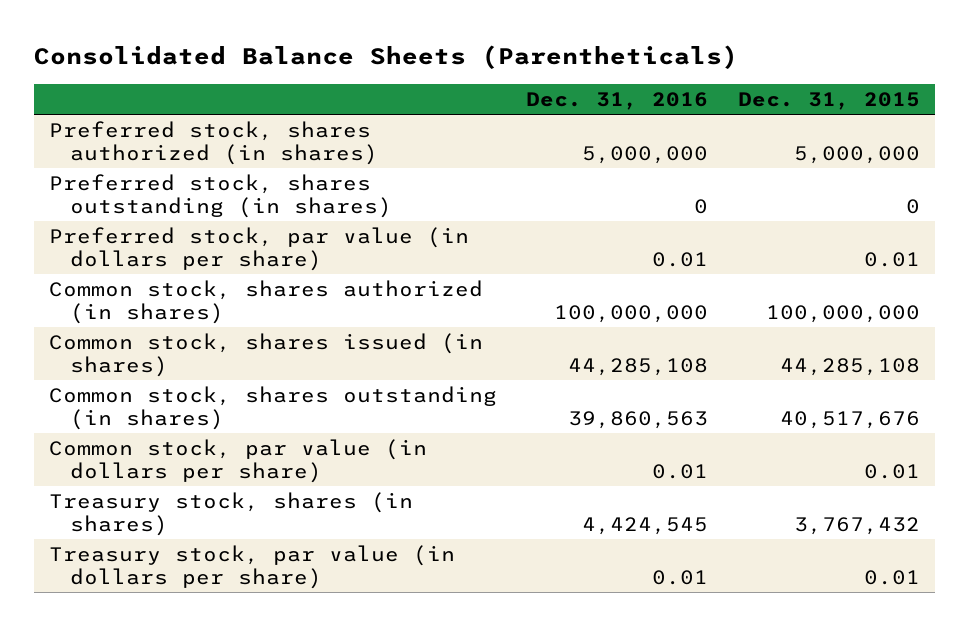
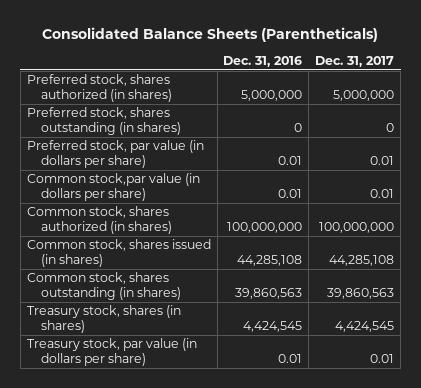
[737,92,920,111] Dec. 31, 2015 -> none
none -> [315,56,395,68] Dec. 31, 2017
none -> [26,173,200,201] Common stock,par value (in dollars per share)
[48,438,427,483] Common stock, par value (in dollars per share) -> none

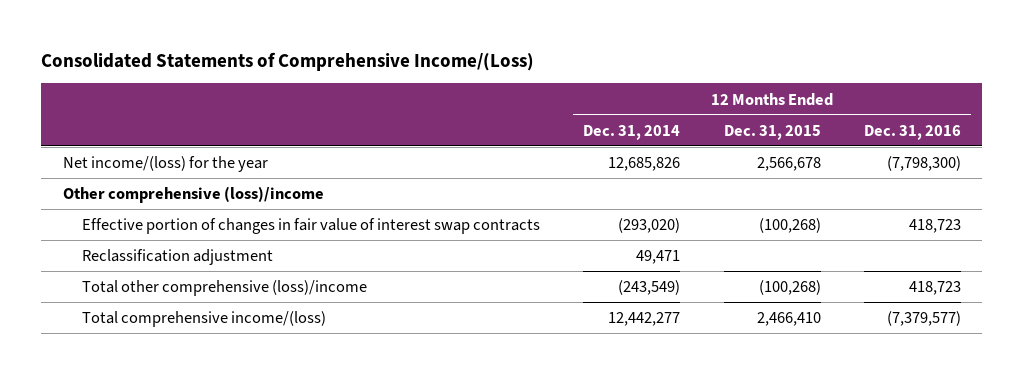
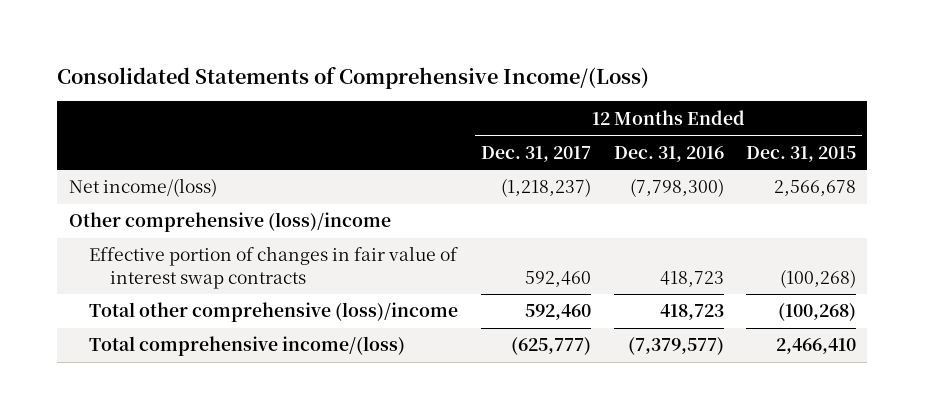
[583,124,681,140] Dec. 31, 2014 -> none
none -> [480,145,591,162] Dec. 31, 2017
[62,156,268,173] Net income/(loss) for the year -> [68,178,217,198] Net income/(loss)
[82,249,274,266] Reclassification adjustment -> none

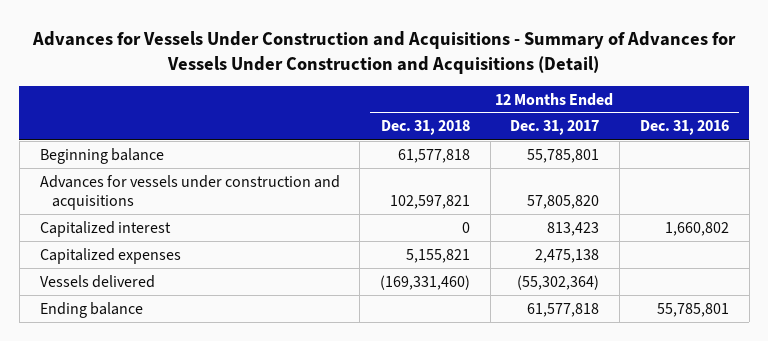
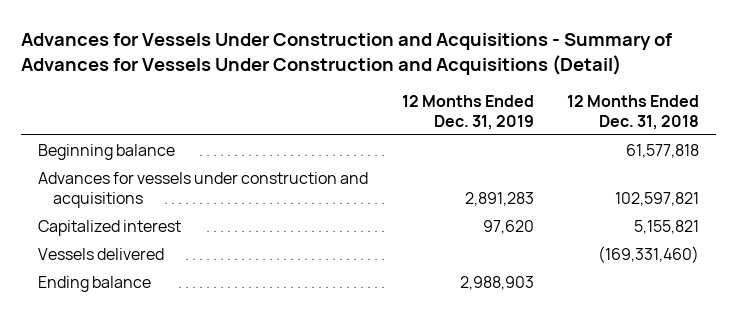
[510,120,600,136] Dec. 31, 2017 -> none
[639,120,729,136] Dec. 31, 2016 -> none
none -> [401,94,534,130] 12 Months Ended Dec. 31, 2019
[39,247,181,264] Capitalized expenses -> none
[462,221,471,233] 0 -> [634,220,700,235] 5,155,821

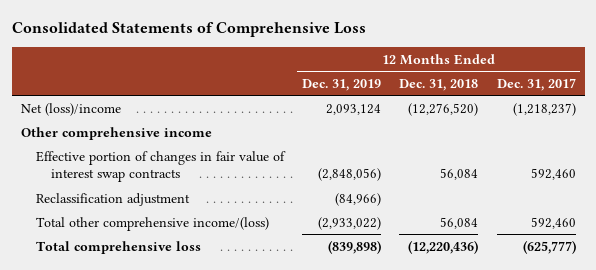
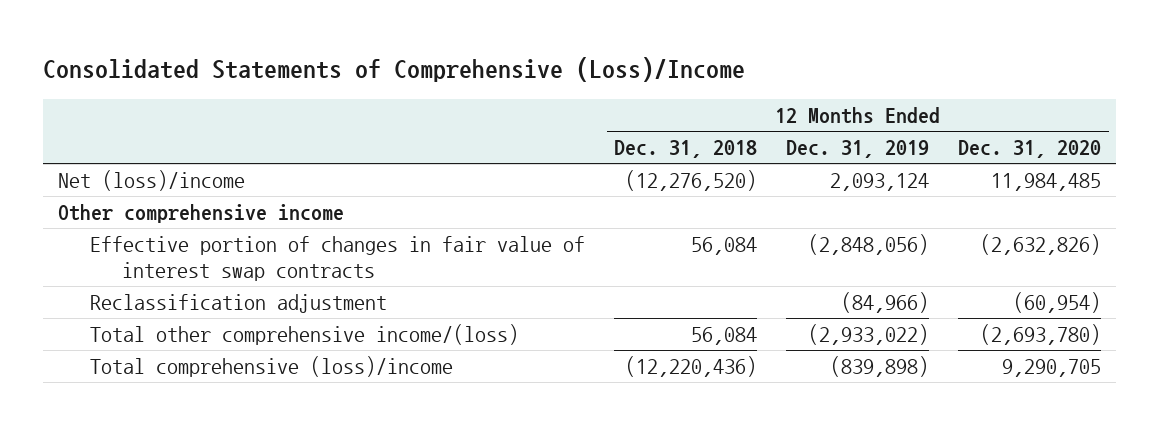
[11,22,366,38] Consolidated Statements of Comprehensive Loss -> [42,57,745,83] Consolidated Statements of Comprehensive (Loss)/Income
[496,77,576,91] Dec. 31, 2017 -> none
none -> [958,140,1102,159] Dec. 31, 2020
[35,240,201,254] Total comprehensive loss -> [90,356,454,378] Total comprehensive (loss)/income

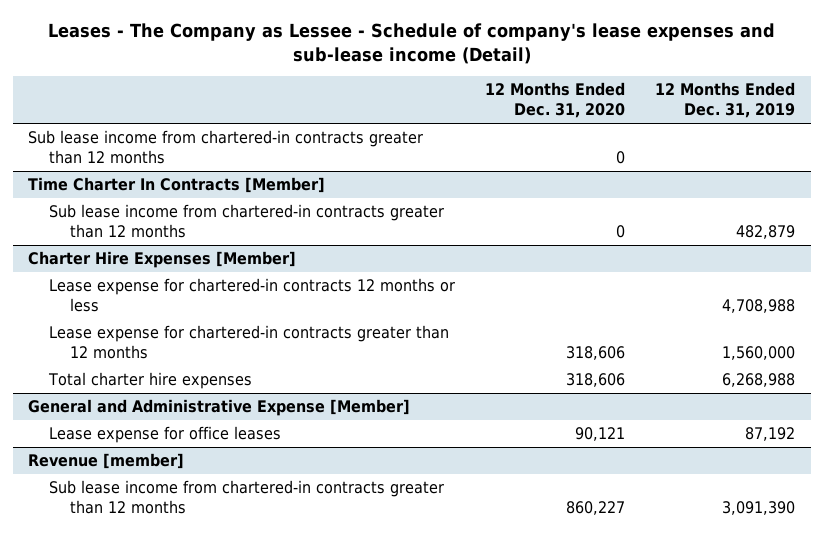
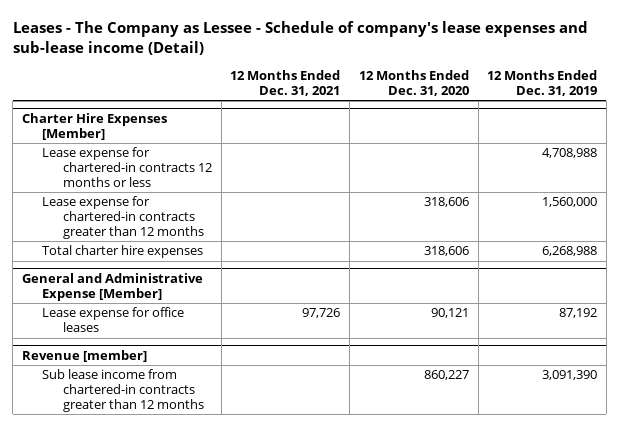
none -> [230,70,341,97] 12 Months Ended Dec. 31, 2021
[27,130,423,165] Sub lease income from chartered-in contracts greater than 12 months -> none
[27,177,325,194] Time Charter In Contracts [Member] -> none
[48,204,444,239] Sub lease income from chartered-in contracts greater than 12 months -> none

